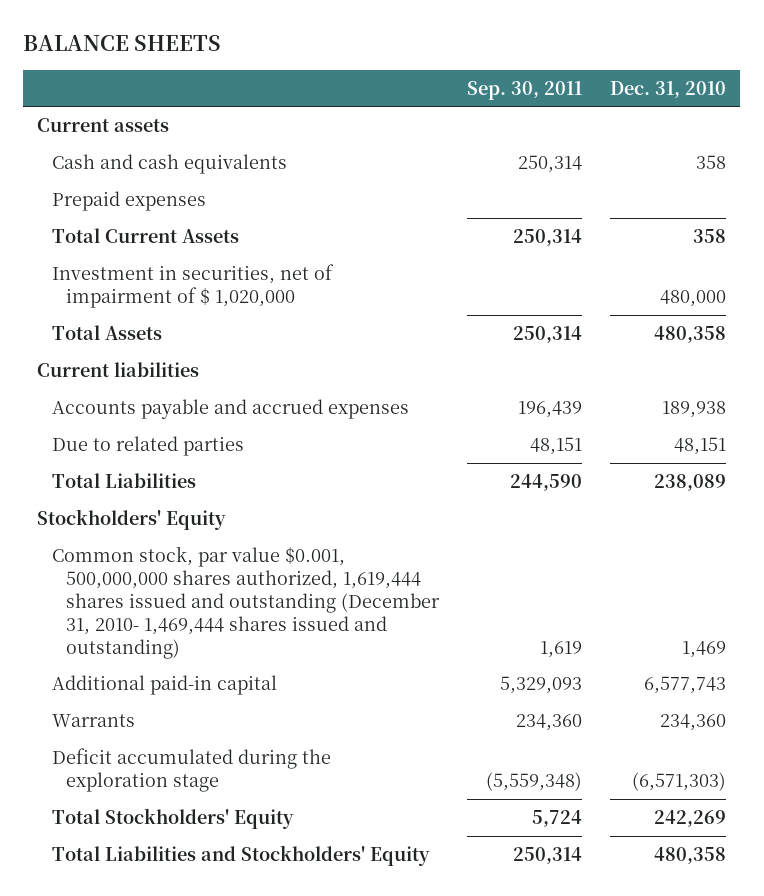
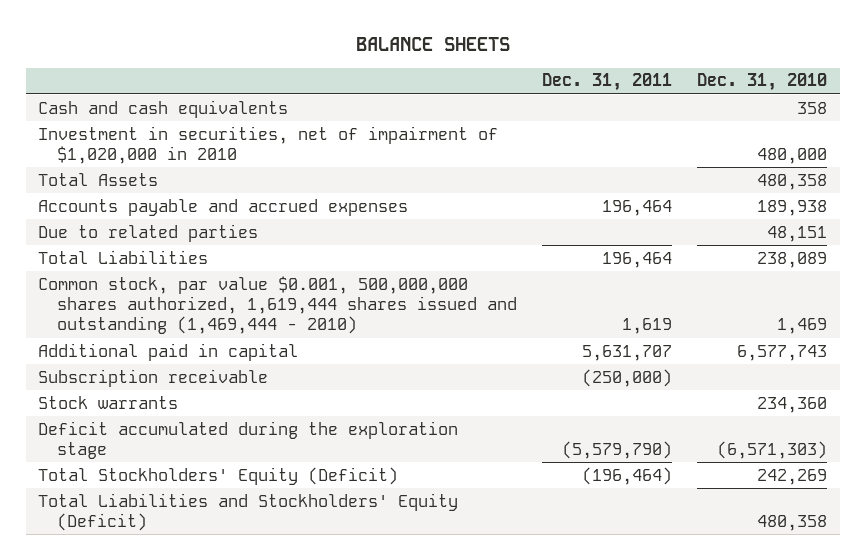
[467,80,583,100] Sep. 30, 2011 -> none
none -> [542,73,673,92] Dec. 31, 2011
[37,118,170,133] Current assets -> none
[51,191,206,212] Prepaid expenses -> none
[51,228,239,244] Total Current Assets -> none
[51,264,334,308] Investment in securities, net of impairment of $ 1,020,000 -> [38,125,499,165] Investment in securities, net of impairment of $1,020,000 in 2010
[37,362,200,378] Current liabilities -> none
[37,509,227,531] Stockholders' Equity -> none
[51,546,441,659] Common stock, par value $0.001, 500,000,000 shares authorized, 1,619,444 shares issued and outstanding (December 31, 2010- 1,469,444 shares issued and outstanding) -> [38,275,518,335] Common stock, par value $0.001, 500,000,000 shares authorized, 1,619,444 shares issued and outstanding (1,469,444 - 2010)
[51,675,277,696] Additional paid-in capital -> [38,342,299,361] Additional paid in capital
none -> [38,368,269,387] Subscription receivable
[51,714,135,728] Warrants -> [38,395,179,409] Stock warrants
[51,808,294,830] Total Stockholders' Equity -> [38,466,399,485] Total Stockholders' Equity (Deficit)
[51,845,430,867] Total Liabilities and Stockholders' Equity -> [38,492,459,532] Total Liabilities and Stockholders' Equity (Deficit)

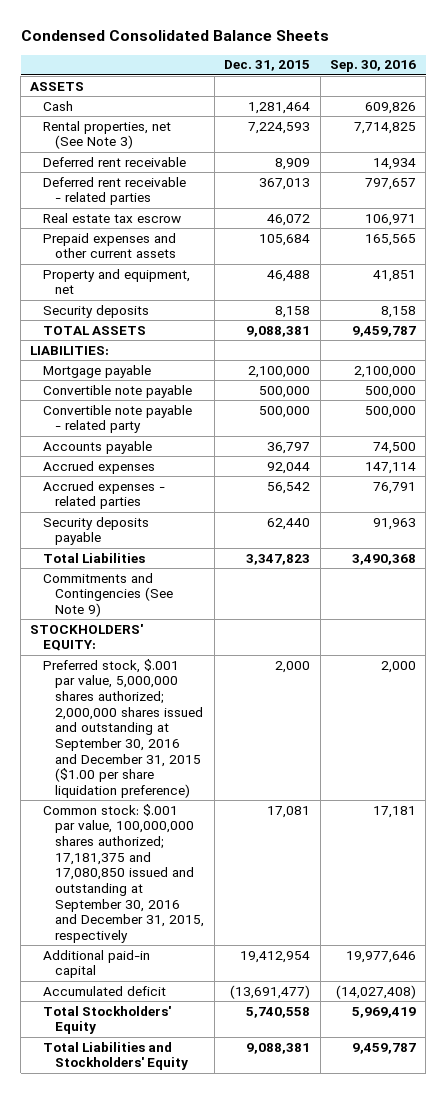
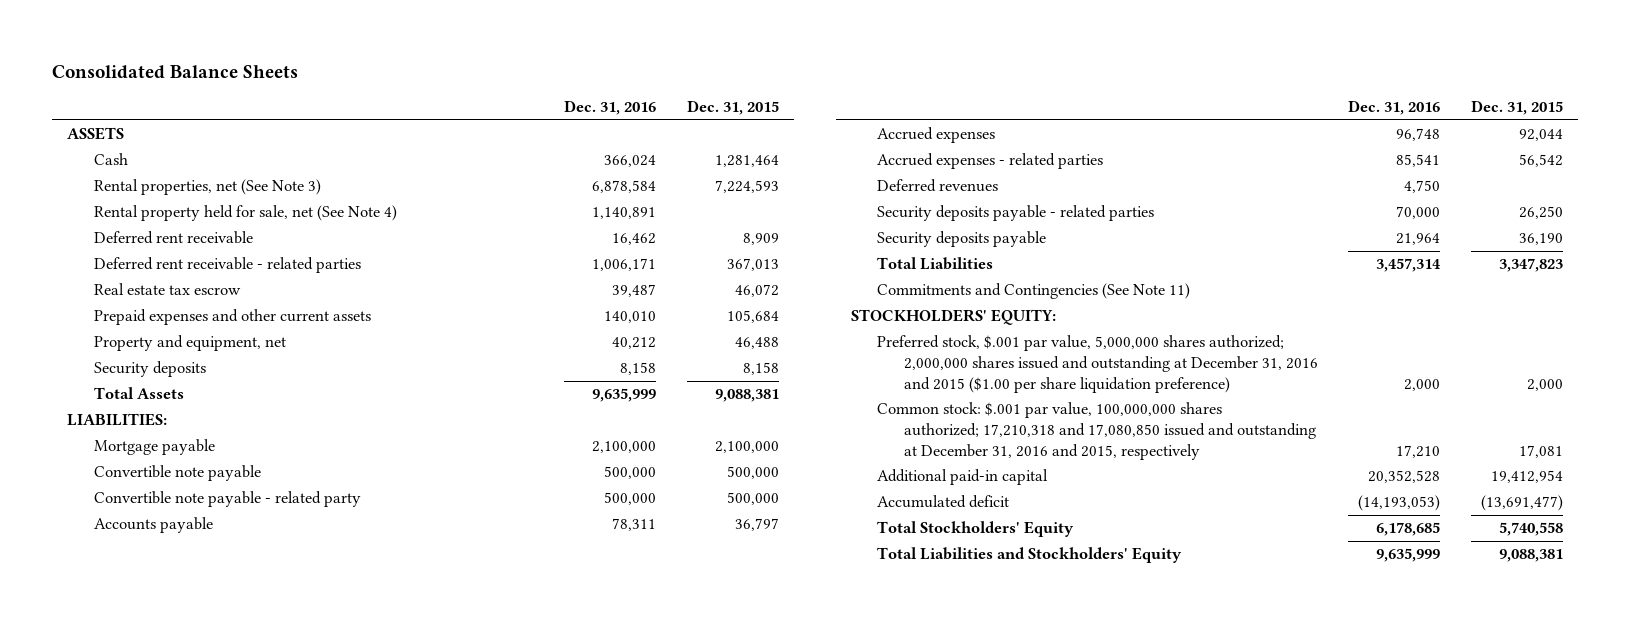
[20,30,329,42] Condensed Consolidated Balance Sheets -> [51,64,298,79] Consolidated Balance Sheets
[330,60,417,73] Sep. 30, 2016 -> none
none -> [564,100,657,116] Dec. 31, 2016
none -> [93,205,397,222] Rental property held for sale, net (See Note 4)
[42,325,146,335] TOTAL ASSETS -> [93,387,184,400] Total Assets
none -> [877,179,999,193] Deferred revenues
none -> [877,205,1155,222] Security deposits payable - related parties
[267,517,311,530] 62,440 -> [1518,233,1563,246] 36,190
[42,572,174,618] Commitments and Contingencies (See Note 9) -> [877,283,1191,300] Commitments and Contingencies (See Note 11)
[42,658,204,798] Preferred stock, $.001 par value, 5,000,000 shares authorized; 2,000,000 shares issued and outstanding at September 30, 2016 and December 31, 2015 ($1.00 per share liquidation preference) -> [877,335,1318,393] Preferred stock, $.001 par value, 5,000,000 shares authorized; 2,000,000 shares issued and outstanding at December 31, 2016 and 2015 ($1.00 per share liquidation preference)
[42,803,205,943] Common stock: $.001 par value, 100,000,000 shares authorized; 17,181,375 and 17,080,850 issued and outstanding at September 30, 2016 and December 31, 2015, respectively -> [877,402,1316,460] Common stock: $.001 par value, 100,000,000 shares authorized; 17,210,318 and 17,080,850 issued and outstanding at December 31, 2016 and 2015, respectively

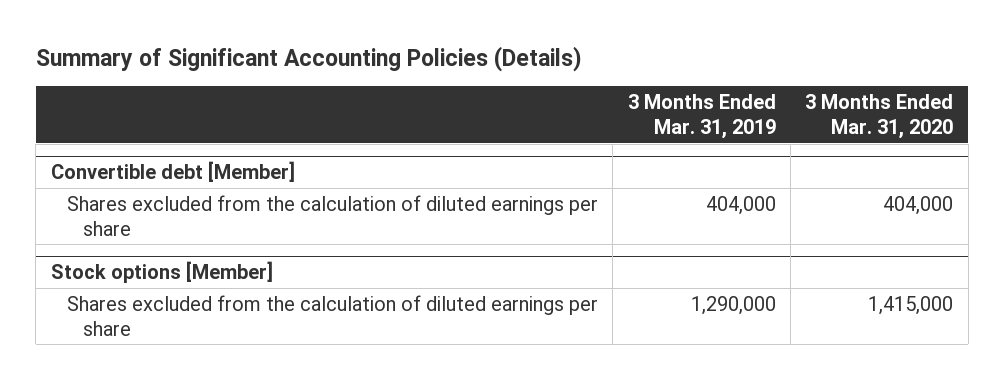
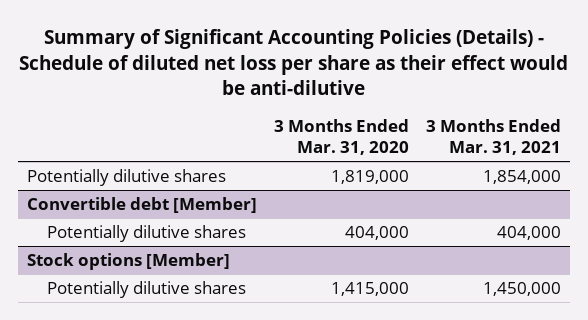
[35,46,582,73] Summary of Significant Accounting Policies (Details) -> [18,28,568,96] Summary of Significant Accounting Policies (Details) - Schedule of diluted net loss per share as their effect would be anti-dilutive
[627,94,776,139] 3 Months Ended Mar. 31, 2019 -> none
none -> [426,118,562,156] 3 Months Ended Mar. 31, 2021
none -> [26,168,226,186] Potentially dilutive shares
[66,194,598,236] Shares excluded from the calculation of diluted earnings per share -> [47,224,247,242] Potentially dilutive shares
[66,294,598,336] Shares excluded from the calculation of diluted earnings per share -> [47,280,247,298] Potentially dilutive shares

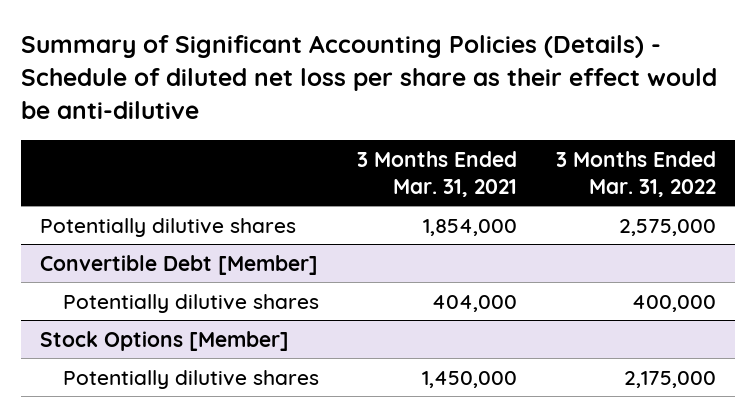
[273,118,409,156] 3 Months Ended Mar. 31, 2020 -> none
none -> [555,150,716,197] 3 Months Ended Mar. 31, 2022
[26,196,257,213] Convertible debt [Member] -> [39,254,318,275] Convertible Debt [Member]
[26,252,230,270] Stock options [Member] -> [39,330,289,351] Stock Options [Member]

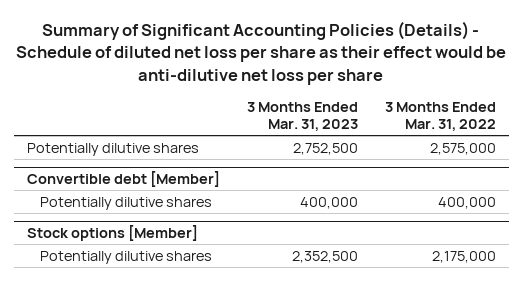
[20,35,717,120] Summary of Significant Accounting Policies (Details) - Schedule of diluted net loss per share as their effect would be anti-dilutive -> [16,21,507,85] Summary of Significant Accounting Policies (Details) - Schedule of diluted net loss per share as their effect would be anti-dilutive net loss per share
[357,150,518,197] 3 Months Ended Mar. 31, 2021 -> none
none -> [246,101,358,132] 3 Months Ended Mar. 31, 2023
[39,254,318,275] Convertible Debt [Member] -> [27,171,221,188] Convertible debt [Member]
[39,330,289,351] Stock Options [Member] -> [27,225,199,242] Stock options [Member]

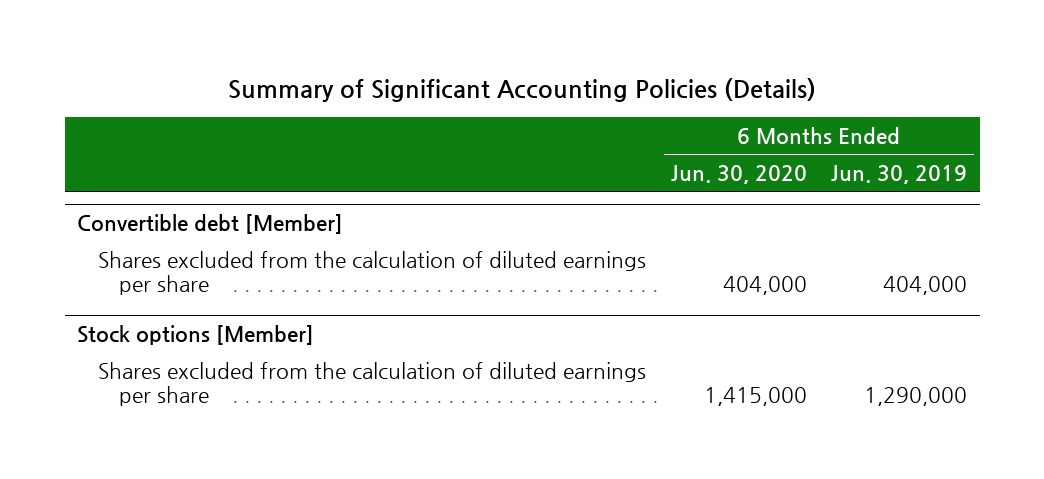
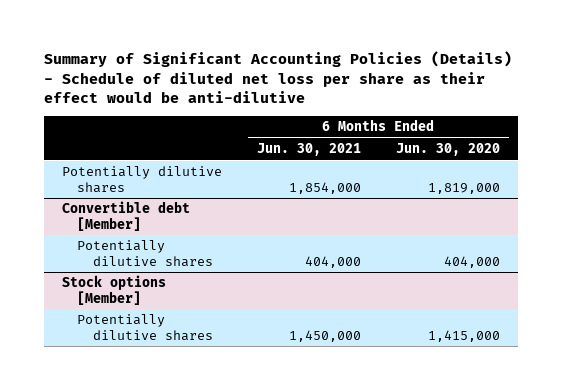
[228,77,817,102] Summary of Significant Accounting Policies (Details) -> [43,50,512,104] Summary of Significant Accounting Policies (Details) - Schedule of diluted net loss per share as their effect would be anti-dilutive
[831,165,968,185] Jun. 30, 2019 -> none
none -> [256,143,361,157] Jun. 30, 2021
none -> [61,166,222,193] Potentially dilutive shares
[97,250,646,296] Shares excluded from the calculation of diluted earnings per share -> [77,240,214,267] Potentially dilutive shares
[97,361,646,407] Shares excluded from the calculation of diluted earnings per share -> [77,314,214,341] Potentially dilutive shares

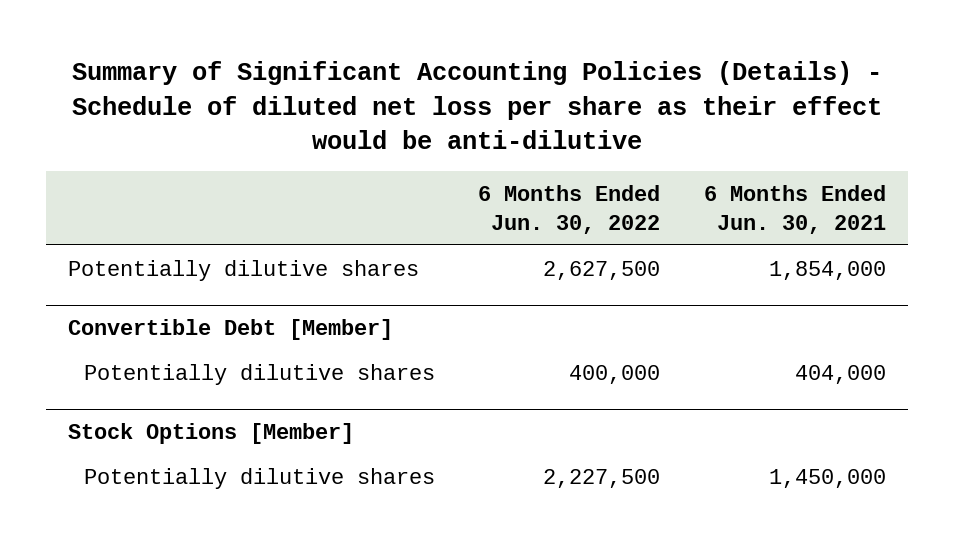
[395,143,500,157] Jun. 30, 2020 -> none
none -> [478,184,661,234] 6 Months Ended Jun. 30, 2022
[61,201,190,231] Convertible debt [Member] -> [67,318,393,340] Convertible Debt [Member]
[61,275,166,305] Stock options [Member] -> [67,422,354,444] Stock Options [Member]

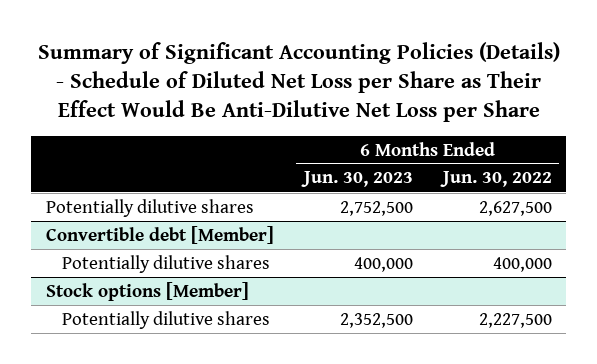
[71,61,882,150] Summary of Significant Accounting Policies (Details) - Schedule of diluted net loss per share as their effect would be anti-dilutive -> [37,42,560,123] Summary of Significant Accounting Policies (Details) - Schedule of Diluted Net Loss per Share as Their Effect Would Be Anti-Dilutive Net Loss per Share
[703,184,886,234] 6 Months Ended Jun. 30, 2021 -> none
none -> [300,171,413,188] Jun. 30, 2023
[67,318,393,340] Convertible Debt [Member] -> [45,225,274,244] Convertible debt [Member]
[67,422,354,444] Stock Options [Member] -> [45,281,249,301] Stock options [Member]

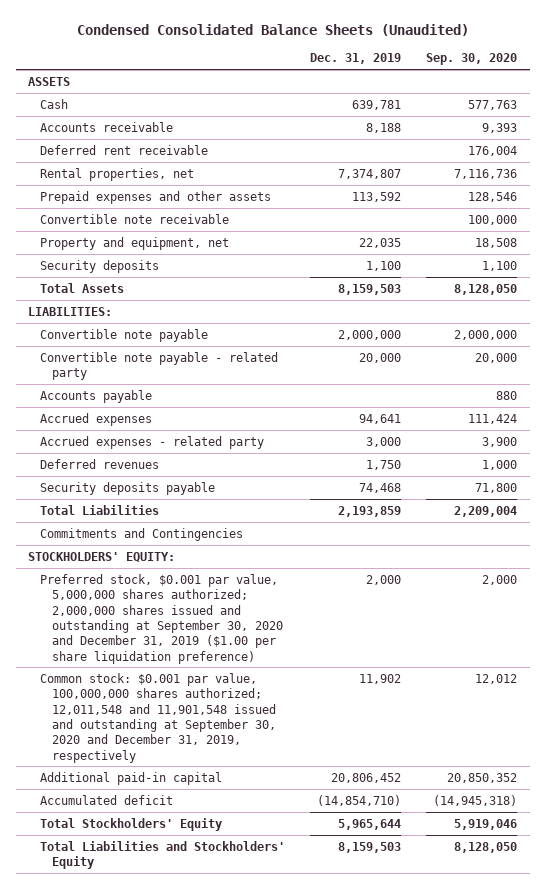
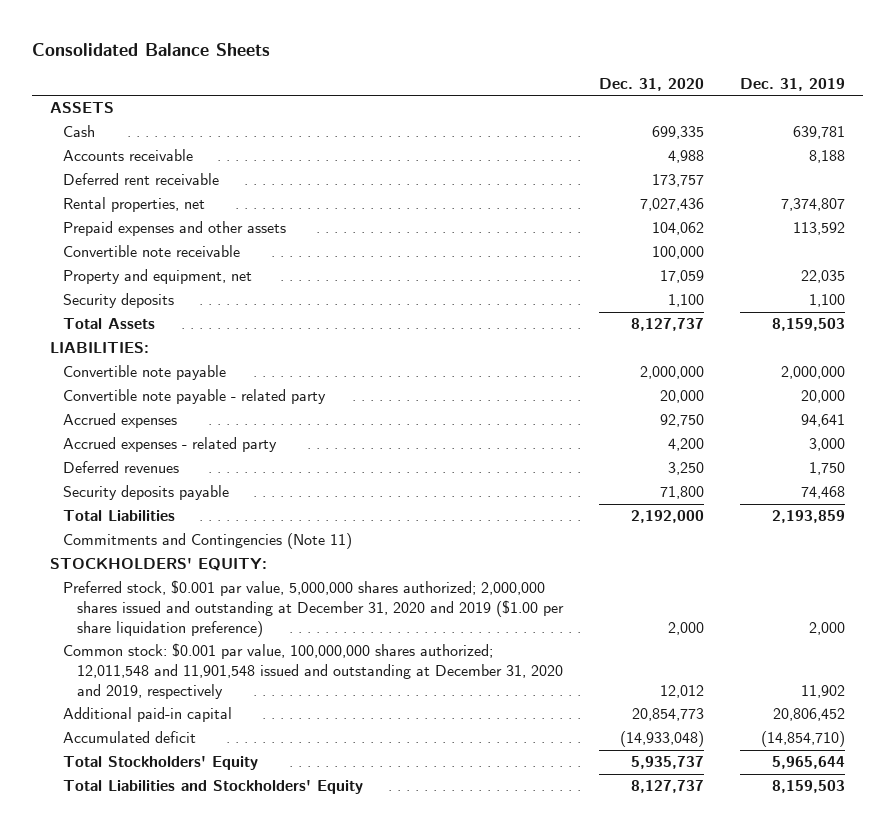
[76,23,469,36] Condensed Consolidated Balance Sheets (Unaudited) -> [31,42,270,56] Consolidated Balance Sheets
[426,53,518,66] Sep. 30, 2020 -> none
none -> [598,77,704,91] Dec. 31, 2020
[39,389,152,403] Accounts payable -> none
[39,527,243,541] Commitments and Contingencies -> [63,533,353,550] Commitments and Contingencies (Note 11)
[39,573,283,664] Preferred stock, $0.001 par value, 5,000,000 shares authorized; 2,000,000 shares issued and outstanding at September 30, 2020 and December 31, 2019 ($1.00 per share liquidation preference) -> [63,580,564,637] Preferred stock, $0.001 par value, 5,000,000 shares authorized; 2,000,000 shares issued and outstanding at December 31, 2020 and 2019 ($1.00 per share liquidation preference)
[39,672,276,763] Common stock: $0.001 par value, 100,000,000 shares authorized; 12,011,548 and 11,901,548 issued and outstanding at September 30, 2020 and December 31, 2019, respectively -> [63,643,563,699] Common stock: $0.001 par value, 100,000,000 shares authorized; 12,011,548 and 11,901,548 issued and outstanding at December 31, 2020 and 2019, respectively

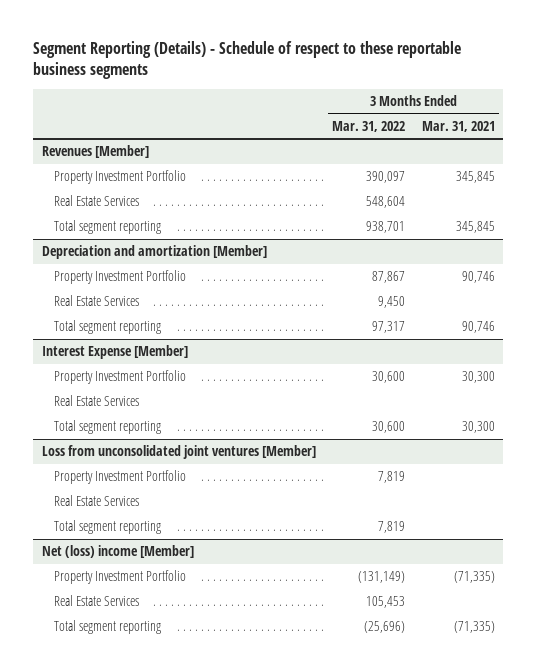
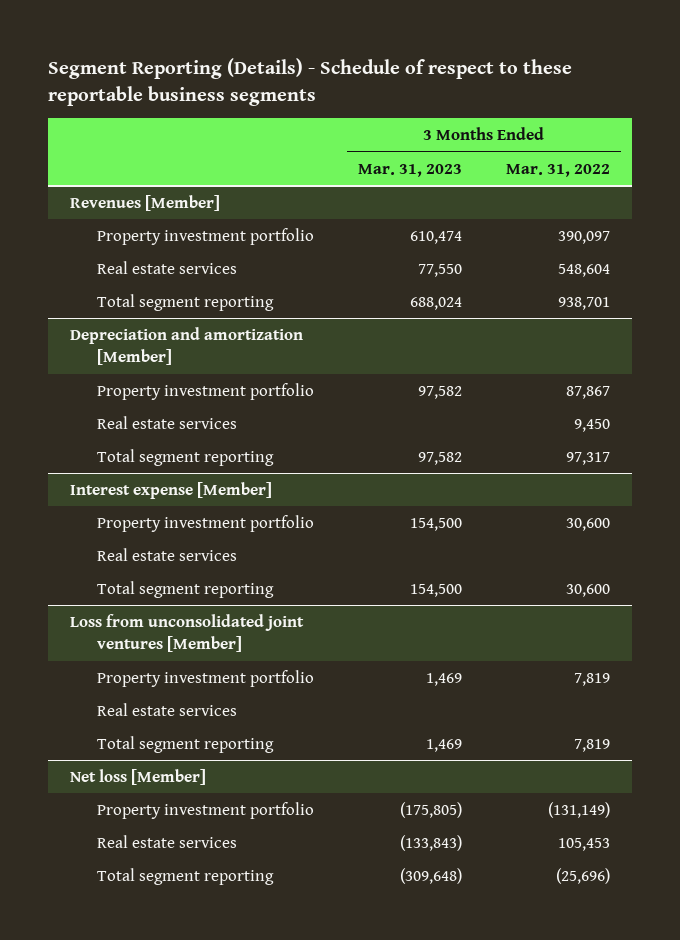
[421,120,495,132] Mar. 31, 2021 -> none
none -> [358,163,463,177] Mar. 31, 2023
[53,170,186,185] Property Investment Portfolio -> [97,228,315,246] Property investment portfolio
[53,195,139,207] Real Estate Services -> [97,261,238,275] Real estate services
[53,270,186,285] Property Investment Portfolio -> [97,383,315,401] Property investment portfolio
[53,295,139,307] Real Estate Services -> [97,416,238,430] Real estate services
[41,345,188,360] Interest Expense [Member] -> [69,482,272,500] Interest expense [Member]
[53,370,186,385] Property Investment Portfolio -> [97,515,315,533] Property investment portfolio
[53,395,139,407] Real Estate Services -> [97,548,238,562] Real estate services
[53,470,186,485] Property Investment Portfolio -> [97,670,315,688] Property investment portfolio
[53,495,139,507] Real Estate Services -> [97,703,238,717] Real estate services
[41,545,194,559] Net (loss) income [Member] -> [69,769,206,786] Net loss [Member]
[53,570,186,585] Property Investment Portfolio -> [97,802,315,820] Property investment portfolio
[53,595,139,607] Real Estate Services -> [97,835,238,849] Real estate services

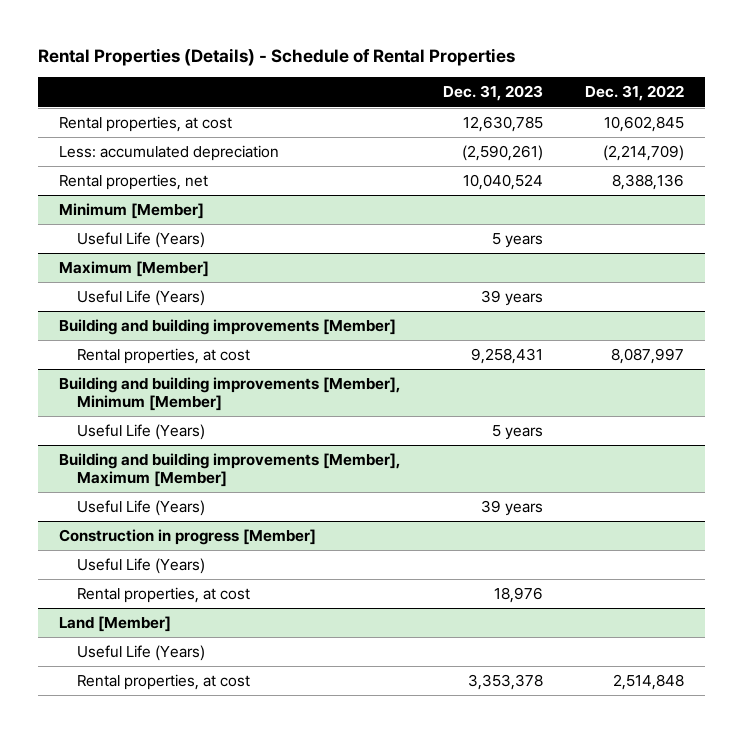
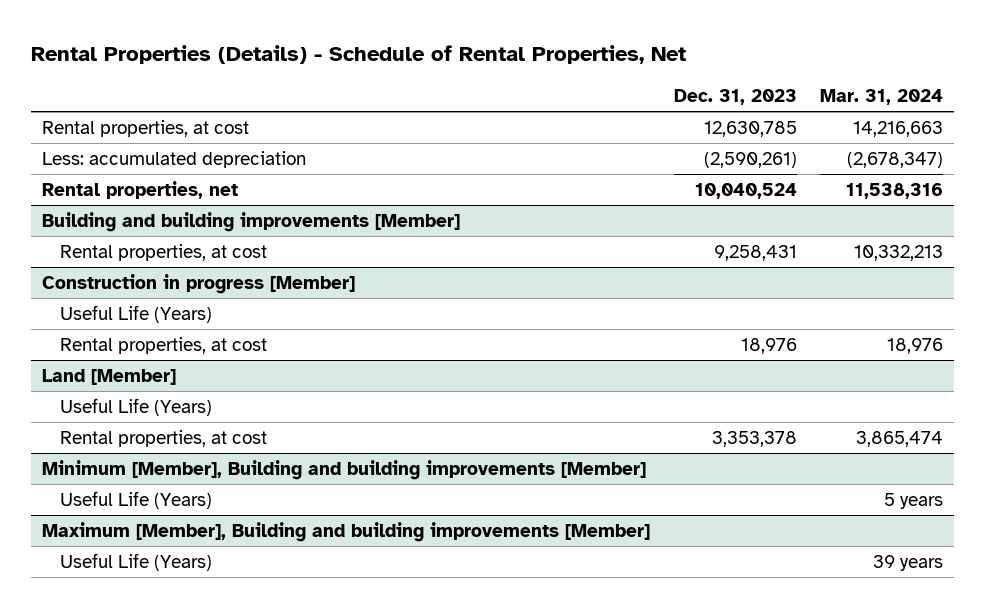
[38,47,516,66] Rental Properties (Details) - Schedule of Rental Properties -> [30,44,686,64] Rental Properties (Details) - Schedule of Rental Properties, Net
[585,85,685,102] Dec. 31, 2022 -> none
none -> [819,88,943,105] Mar. 31, 2024
[59,203,205,220] Minimum [Member] -> none
[76,232,205,249] Useful Life (Years) -> none
[59,261,210,278] Maximum [Member] -> none
[76,290,205,307] Useful Life (Years) -> none
[59,377,401,412] Building and building improvements [Member], Minimum [Member] -> none
[76,424,205,441] Useful Life (Years) -> none
[59,453,401,488] Building and building improvements [Member], Maximum [Member] -> none
[76,500,205,517] Useful Life (Years) -> none
none -> [42,460,647,481] Minimum [Member], Building and building improvements [Member]
none -> [59,491,212,510] Useful Life (Years)
none -> [42,522,651,543] Maximum [Member], Building and building improvements [Member]
none -> [59,553,212,572] Useful Life (Years)

